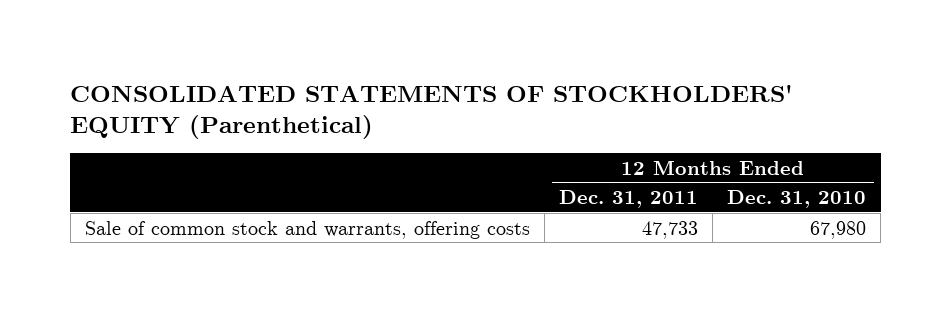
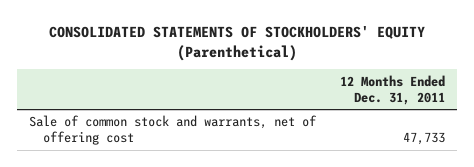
[727,190,867,209] Dec. 31, 2010 -> none
[84,220,530,239] Sale of common stock and warrants, offering costs -> [28,115,317,146] Sale of common stock and warrants, net of offering cost

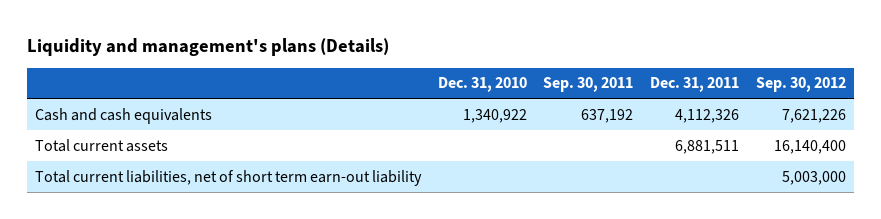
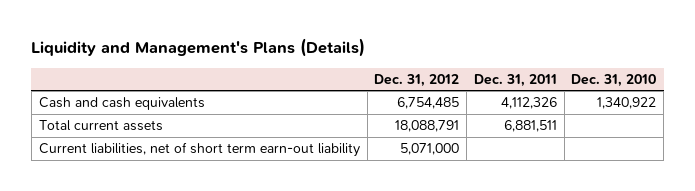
[26,37,389,56] Liquidity and management's plans (Details) -> [31,38,366,58] Liquidity and Management's Plans (Details)
[543,77,634,93] Sep. 30, 2011 -> none
[755,77,846,93] Sep. 30, 2012 -> none
none -> [374,73,460,87] Dec. 31, 2012
[35,169,423,186] Total current liabilities, net of short term earn-out liability -> [38,142,360,158] Current liabilities, net of short term earn-out liability

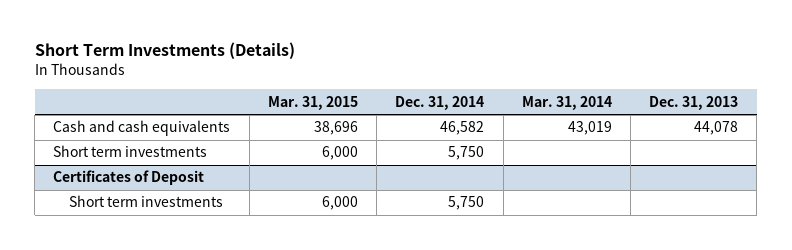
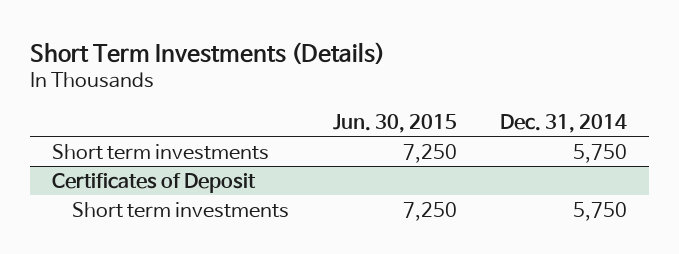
[267,95,358,110] Mar. 31, 2015 -> none
[521,95,612,110] Mar. 31, 2014 -> none
[649,95,739,110] Dec. 31, 2013 -> none
none -> [332,113,457,133] Jun. 30, 2015
[53,120,231,137] Cash and cash equivalents -> none

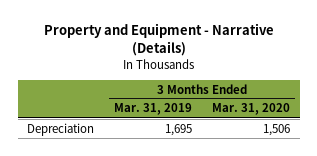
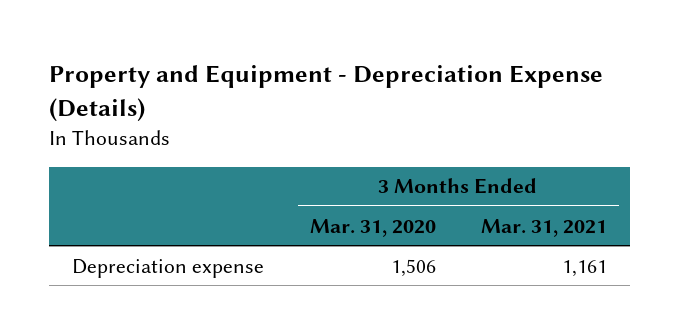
[43,23,274,57] Property and Equipment - Narrative (Details) -> [48,65,603,122] Property and Equipment - Depreciation Expense (Details)
[114,103,193,116] Mar. 31, 2019 -> none
none -> [481,218,608,237] Mar. 31, 2021
[27,122,95,136] Depreciation -> [71,258,264,278] Depreciation expense

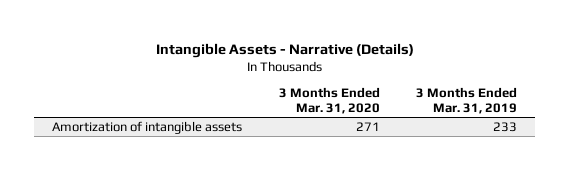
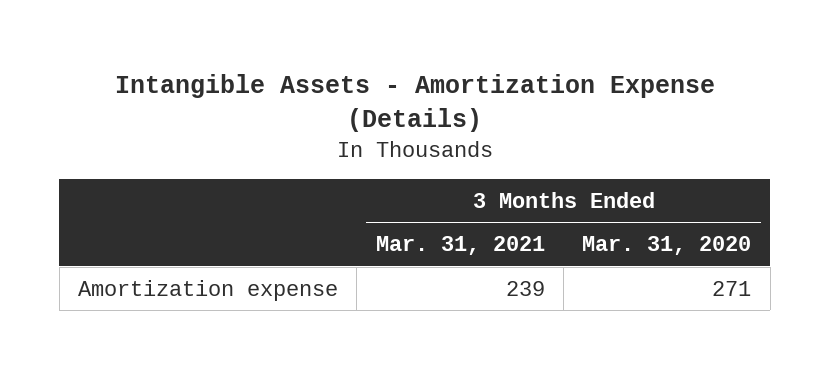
[155,42,414,58] Intangible Assets - Narrative (Details) -> [114,74,715,133] Intangible Assets - Amortization Expense (Details)
[416,87,518,115] 3 Months Ended Mar. 31, 2019 -> none
none -> [375,236,545,256] Mar. 31, 2021
[52,121,243,135] Amortization of intangible assets -> [78,279,339,301] Amortization expense

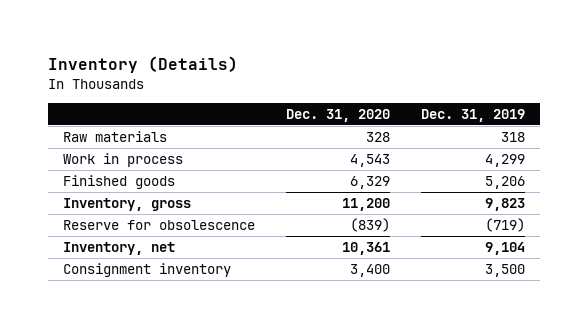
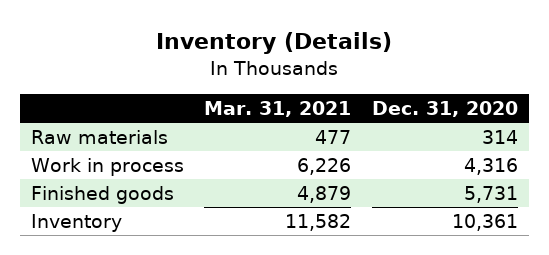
[420,108,525,122] Dec. 31, 2019 -> none
none -> [204,100,352,117] Mar. 31, 2021
[63,198,192,212] Inventory, gross -> none
[63,220,256,231] Reserve for obsolescence -> none
[63,263,232,278] Consignment inventory -> none
[365,132,390,143] 328 -> [482,130,519,145] 314
[349,154,390,168] 4,543 -> [464,158,519,176] 4,316
[349,176,390,190] 6,329 -> [464,186,519,204] 5,731
[63,242,176,256] Inventory, net -> [30,214,122,233] Inventory

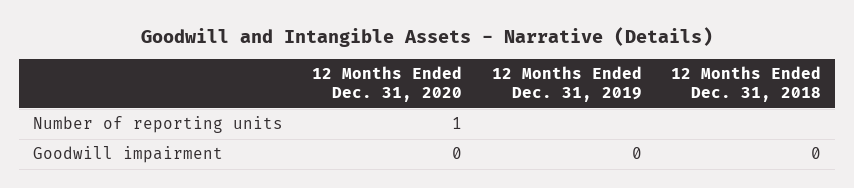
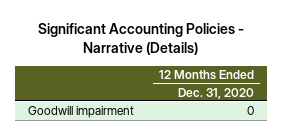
[141,27,714,48] Goodwill and Intangible Assets - Narrative (Details) -> [38,23,245,56] Significant Accounting Policies - Narrative (Details)
[491,66,642,103] 12 Months Ended Dec. 31, 2019 -> none
[670,66,821,103] 12 Months Ended Dec. 31, 2018 -> none
[33,116,284,134] Number of reporting units -> none

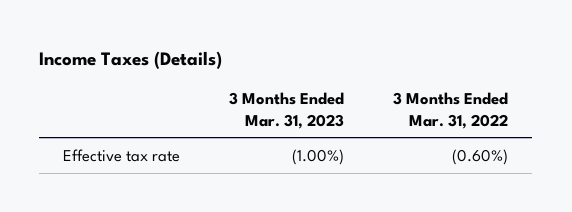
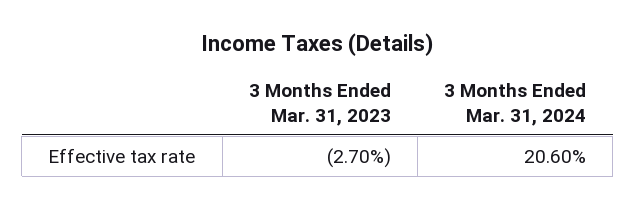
[393,92,509,129] 3 Months Ended Mar. 31, 2022 -> none
none -> [444,83,587,126] 3 Months Ended Mar. 31, 2024
[292,148,345,165] (1.00%) -> [326,147,391,168] (2.70%)

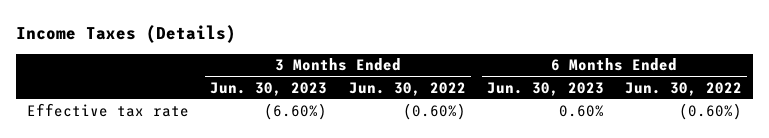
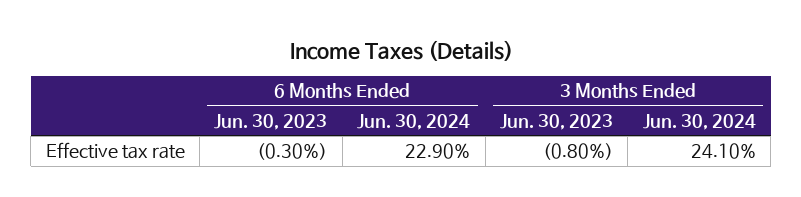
[348,81,466,96] Jun. 30, 2022 -> none
[625,81,743,96] Jun. 30, 2022 -> none
none -> [357,113,471,130] Jun. 30, 2024
none -> [642,113,756,130] Jun. 30, 2024
[264,103,328,121] (6.60%) -> [543,143,614,161] (0.80%)
[558,105,604,118] 0.60% -> [257,143,328,161] (0.30%)

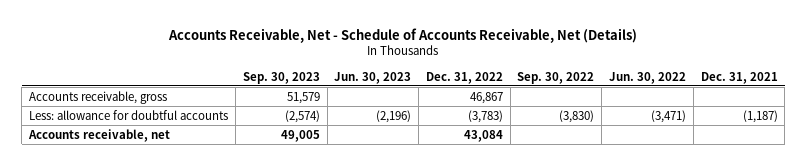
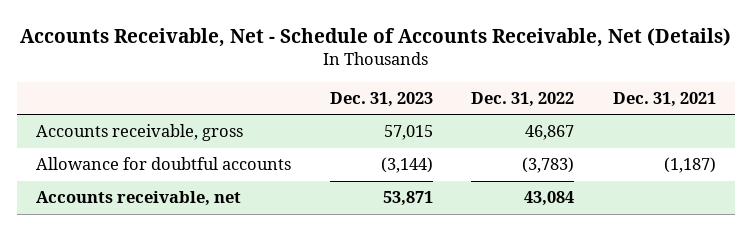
[242,71,320,84] Sep. 30, 2023 -> none
[334,71,412,84] Jun. 30, 2023 -> none
[517,71,595,84] Sep. 30, 2022 -> none
[609,71,687,84] Jun. 30, 2022 -> none
none -> [329,91,433,107] Dec. 31, 2023
[29,109,229,120] Less: allowance for doubtful accounts -> [36,157,292,171] Allowance for doubtful accounts

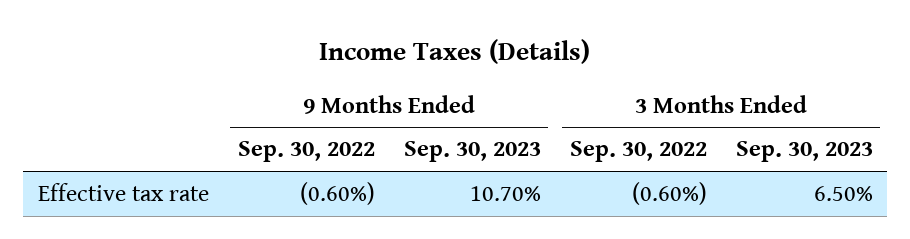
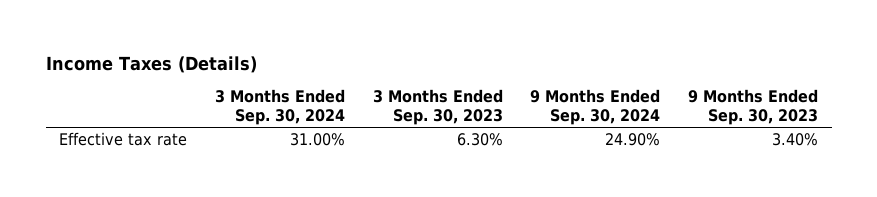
[237,141,375,163] Sep. 30, 2022 -> none
[569,141,707,163] Sep. 30, 2022 -> none
none -> [215,89,346,126] 3 Months Ended Sep. 30, 2024
none -> [530,89,661,126] 9 Months Ended Sep. 30, 2024
[469,186,541,202] 10.70% -> [771,133,818,147] 3.40%
[813,186,873,202] 6.50% -> [456,133,503,147] 6.30%

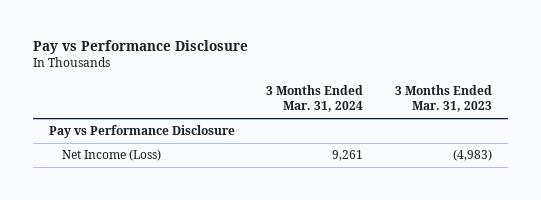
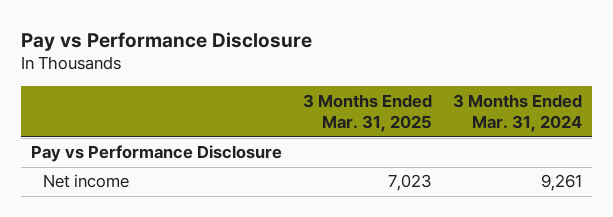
[394,85,492,113] 3 Months Ended Mar. 31, 2023 -> none
none -> [302,93,432,133] 3 Months Ended Mar. 31, 2025
[61,149,161,162] Net Income (Loss) -> [42,174,129,189] Net income

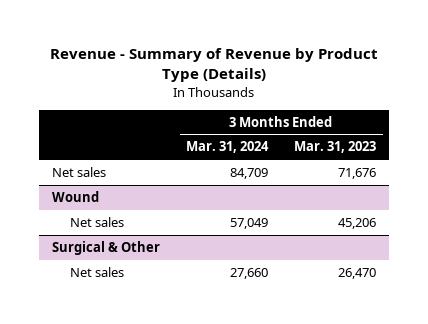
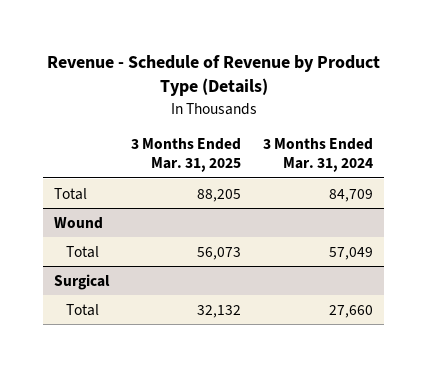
[50,48,379,83] Revenue - Summary of Revenue by Product Type (Details) -> [46,54,380,97] Revenue - Schedule of Revenue by Product Type (Details)
[294,141,377,154] Mar. 31, 2023 -> none
none -> [131,137,242,173] 3 Months Ended Mar. 31, 2025
[52,167,107,178] Net sales -> [54,187,88,200] Total
[69,217,124,228] Net sales -> [66,245,100,258] Total
[52,241,161,256] Surgical & Other -> [54,273,111,290] Surgical
[69,267,124,278] Net sales -> [66,303,100,316] Total

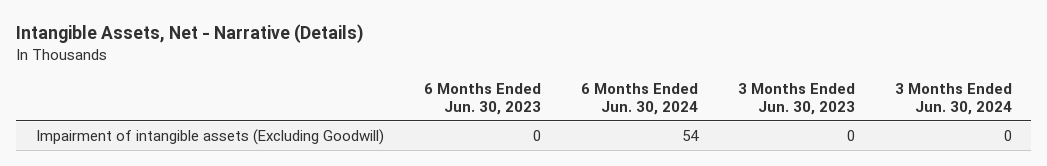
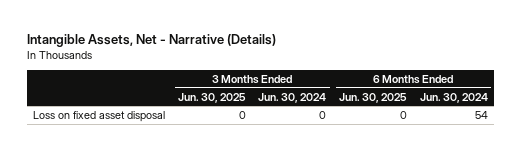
[423,83,541,116] 6 Months Ended Jun. 30, 2023 -> none
[737,83,855,116] 3 Months Ended Jun. 30, 2023 -> none
none -> [177,92,246,103] Jun. 30, 2025
none -> [339,92,408,103] Jun. 30, 2025
[35,129,384,146] Impairment of intangible assets (Excluding Goodwill) -> [33,110,166,122] Loss on fixed asset disposal

